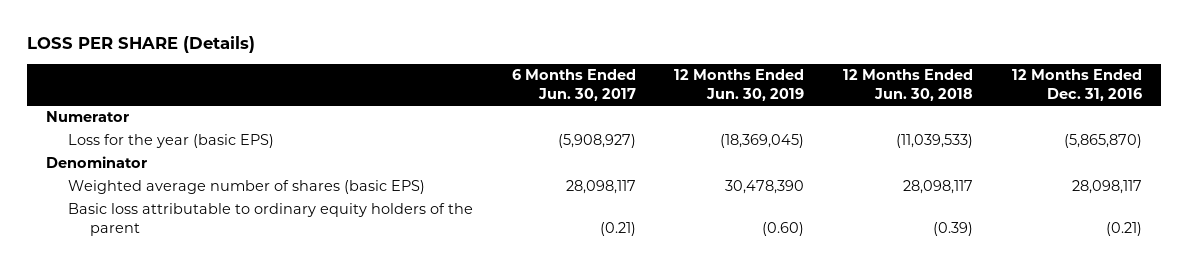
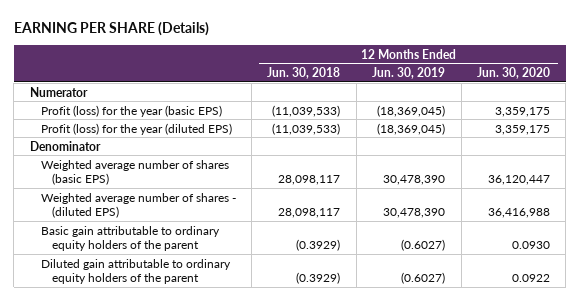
[26,36,255,54] LOSS PER SHARE (Details) -> [13,21,209,36] EARNING PER SHARE (Details)
[511,69,636,101] 6 Months Ended Jun. 30, 2017 -> none
[1011,69,1142,101] 12 Months Ended Dec. 31, 2016 -> none
none -> [476,67,550,80] Jun. 30, 2020
[68,134,275,149] Loss for the year (basic EPS) -> [40,104,222,117] Profit (loss) for the year (basic EPS)
none -> [40,122,232,135] Profit (loss) for the year (diluted EPS)
none -> [40,192,236,219] Weighted average number of shares - (diluted EPS)
[68,203,474,236] Basic loss attributable to ordinary equity holders of the parent -> [40,225,220,252] Basic gain attributable to ordinary equity holders of the parent
[762,221,805,236] (0.60) -> [401,239,446,252] (0.6027)
[933,221,974,236] (0.39) -> [296,239,341,252] (0.3929)
none -> [40,258,231,285] Diluted gain attributable to ordinary equity holders of the parent

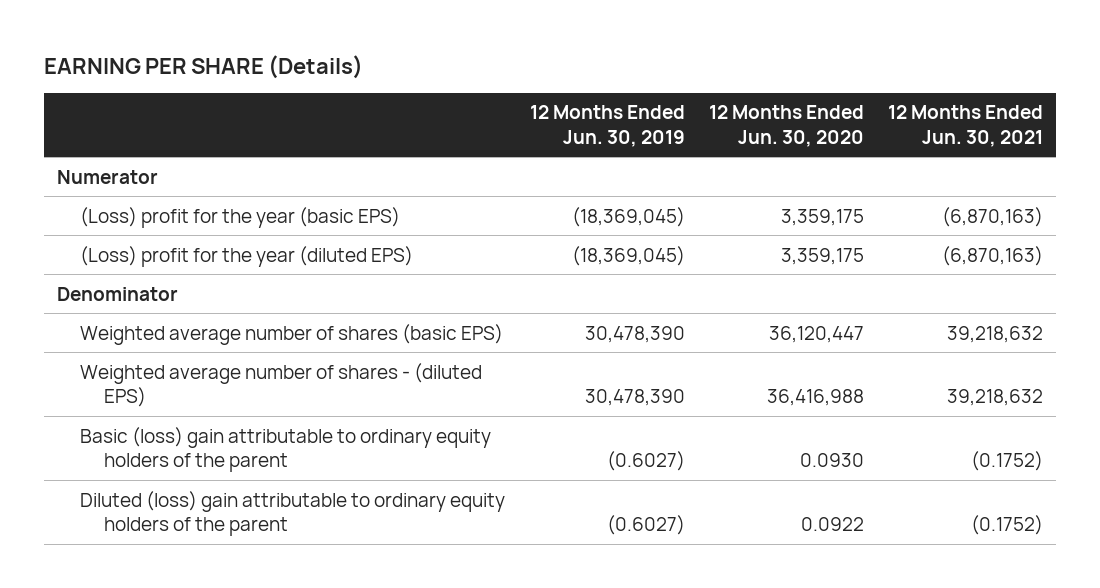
[267,67,341,80] Jun. 30, 2018 -> none
none -> [888,105,1044,147] 12 Months Ended Jun. 30, 2021
[40,104,222,117] Profit (loss) for the year (basic EPS) -> [80,206,401,228] (Loss) profit for the year (basic EPS)
[40,122,232,135] Profit (loss) for the year (diluted EPS) -> [80,245,414,267] (Loss) profit for the year (diluted EPS)
[40,225,220,252] Basic gain attributable to ordinary equity holders of the parent -> [80,426,492,472] Basic (loss) gain attributable to ordinary equity holders of the parent
[40,258,231,285] Diluted gain attributable to ordinary equity holders of the parent -> [80,490,506,536] Diluted (loss) gain attributable to ordinary equity holders of the parent

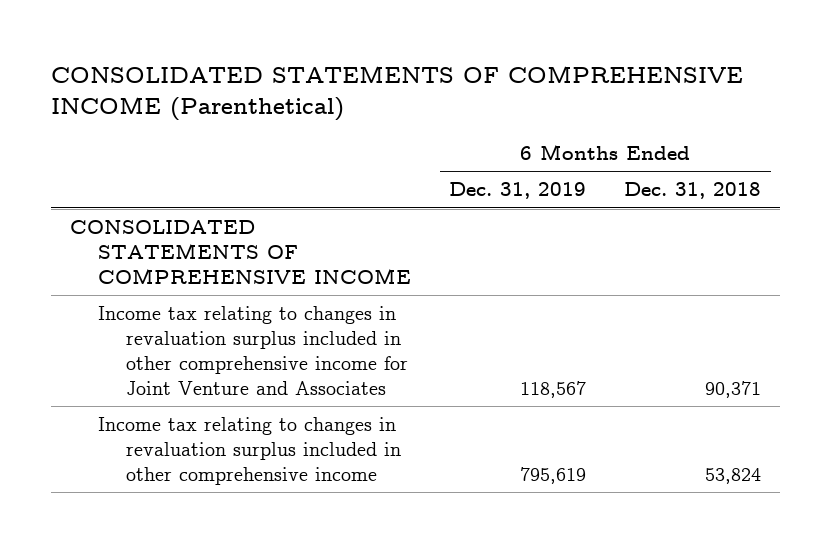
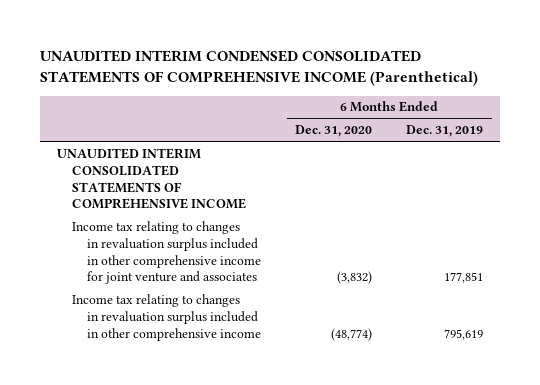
[51,65,744,122] CONSOLIDATED STATEMENTS OF COMPREHENSIVE INCOME (Parenthetical) -> [39,49,478,86] UNAUDITED INTERIM CONDENSED CONSOLIDATED STATEMENTS OF COMPREHENSIVE INCOME (Parenthetical)
[624,182,762,200] Dec. 31, 2018 -> none
none -> [295,125,373,138] Dec. 31, 2020
[70,220,412,284] CONSOLIDATED STATEMENTS OF COMPREHENSIVE INCOME -> [56,147,247,210] UNAUDITED INTERIM CONSOLIDATED STATEMENTS OF COMPREHENSIVE INCOME
[98,306,409,395] Income tax relating to changes in revaluation surplus included in other comprehensive income for Joint Venture and Associates -> [72,220,262,285] Income tax relating to changes in revaluation surplus included in other comprehensive income for joint venture and associates
[520,380,587,398] 118,567 -> [444,272,484,284] 177,851

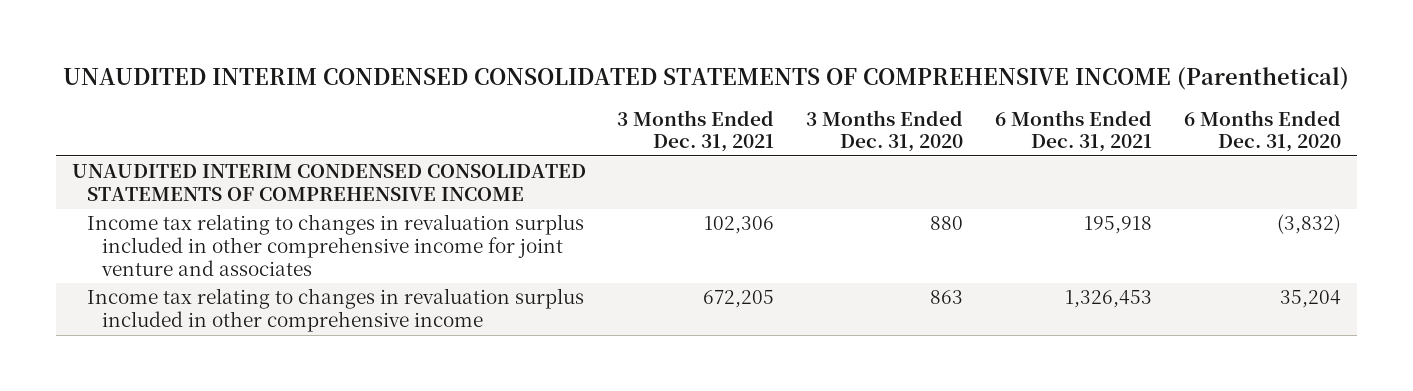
[406,125,484,138] Dec. 31, 2019 -> none
none -> [617,109,775,153] 3 Months Ended Dec. 31, 2021
none -> [806,109,964,153] 3 Months Ended Dec. 31, 2020
none -> [995,109,1153,153] 6 Months Ended Dec. 31, 2021
[56,147,247,210] UNAUDITED INTERIM CONSOLIDATED STATEMENTS OF COMPREHENSIVE INCOME -> [71,164,586,202] UNAUDITED INTERIM CONDENSED CONSOLIDATED STATEMENTS OF COMPREHENSIVE INCOME
[331,327,373,341] (48,774) -> [1279,290,1341,309] 35,204

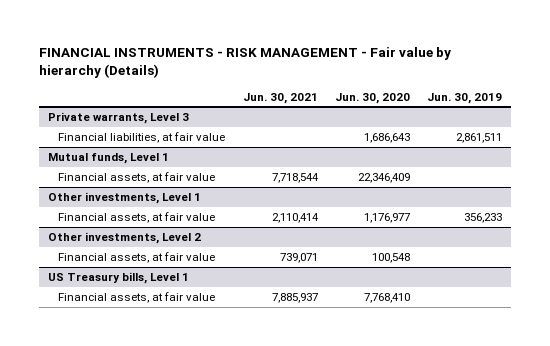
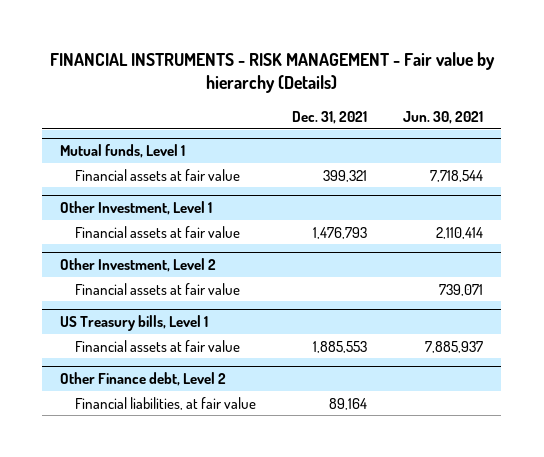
[335,92,411,104] Jun. 30, 2020 -> none
[427,92,503,104] Jun. 30, 2019 -> none
none -> [292,111,368,125] Dec. 31, 2021
[47,111,189,124] Private warrants, Level 3 -> none
[58,131,226,143] Financial liabilities, at fair value -> none
[58,171,216,183] Financial assets, at fair value -> [74,168,240,181] Financial assets at fair value
[47,191,201,204] Other investments, Level 1 -> [60,201,213,216] Other Investment, Level 1
[58,211,216,223] Financial assets, at fair value -> [74,225,240,238] Financial assets at fair value
[47,231,201,244] Other investments, Level 2 -> [60,258,217,273] Other Investment, Level 2
[58,251,216,263] Financial assets, at fair value -> [74,282,240,295] Financial assets at fair value
[58,291,216,303] Financial assets, at fair value -> [74,339,240,352] Financial assets at fair value
none -> [60,372,227,387] Other Finance debt, Level 2
none -> [74,396,256,410] Financial liabilities, at fair value

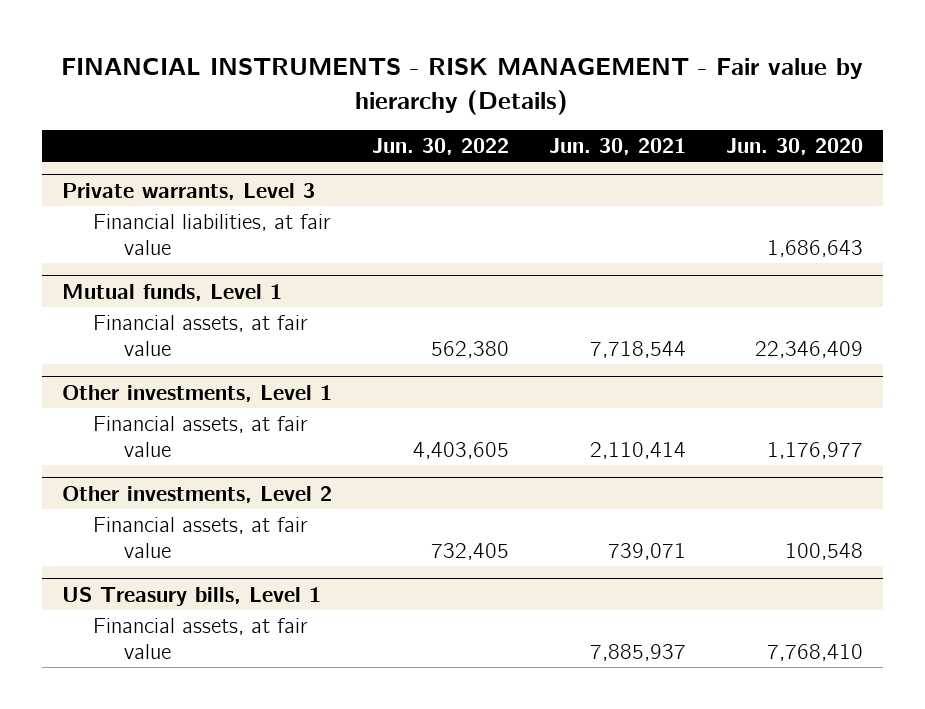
[292,111,368,125] Dec. 31, 2021 -> none
none -> [371,138,509,156] Jun. 30, 2022
none -> [726,138,864,156] Jun. 30, 2020
none -> [61,182,315,200] Private warrants, Level 3
none -> [92,214,331,255] Financial liabilities, at fair value
[74,168,240,181] Financial assets at fair value -> [92,315,308,356] Financial assets, at fair value
[60,201,213,216] Other Investment, Level 1 -> [61,384,332,402] Other investments, Level 1
[74,225,240,238] Financial assets at fair value -> [92,416,308,457] Financial assets, at fair value
[60,258,217,273] Other Investment, Level 2 -> [61,485,332,503] Other investments, Level 2
[74,282,240,295] Financial assets at fair value -> [92,517,308,558] Financial assets, at fair value
[60,372,227,387] Other Finance debt, Level 2 -> none
[74,396,256,410] Financial liabilities, at fair value -> none
[74,339,240,352] Financial assets at fair value -> [92,618,308,659] Financial assets, at fair value

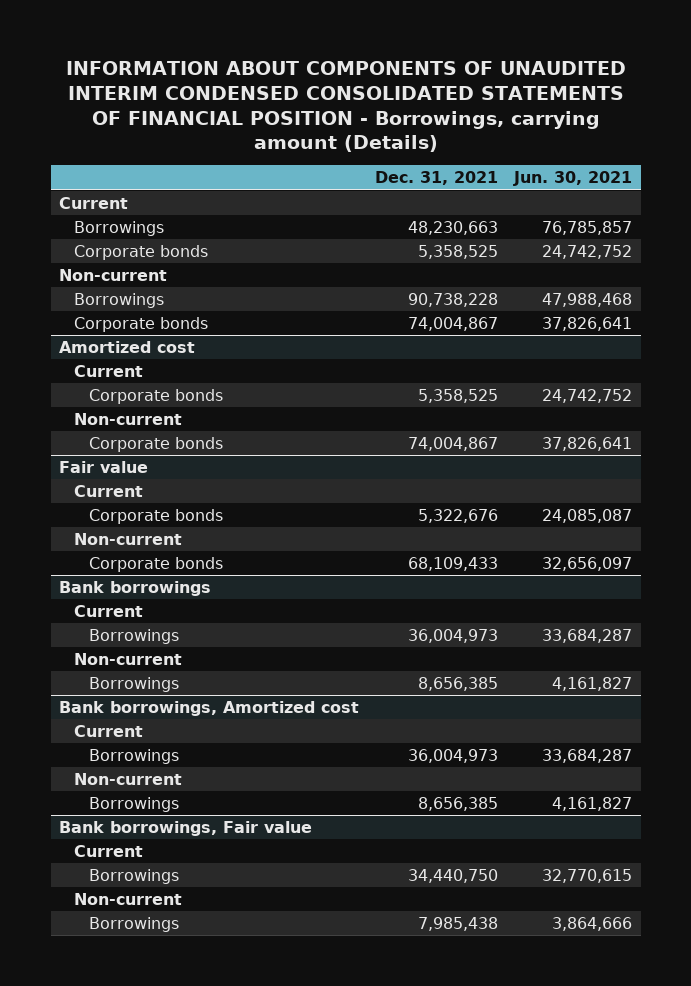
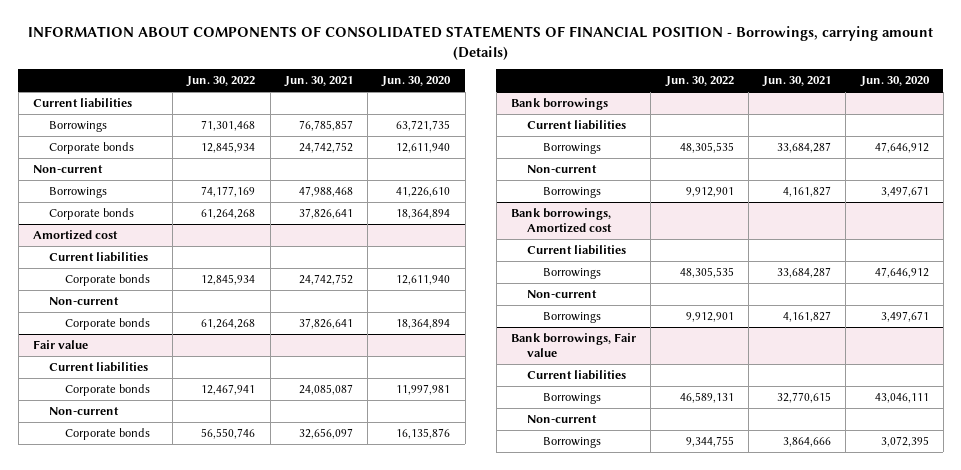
[65,61,626,153] INFORMATION ABOUT COMPONENTS OF UNAUDITED INTERIM CONDENSED CONSOLIDATED STATEMENTS OF FINANCIAL POSITION - Borrowings, carrying amount (Details) -> [27,26,933,60] INFORMATION ABOUT COMPONENTS OF CONSOLIDATED STATEMENTS OF FINANCIAL POSITION - Borrowings, carrying amount (Details)
[375,171,499,186] Dec. 31, 2021 -> none
none -> [186,76,256,88] Jun. 30, 2022
none -> [381,76,452,88] Jun. 30, 2020
[58,196,128,209] Current -> [32,98,132,109] Current liabilities
[73,364,143,377] Current -> [48,252,148,263] Current liabilities
[73,484,143,497] Current -> [48,362,148,373] Current liabilities
[73,604,143,617] Current -> [527,120,627,131] Current liabilities
[73,724,143,737] Current -> [527,245,627,256] Current liabilities
[73,844,143,857] Current -> [527,370,627,381] Current liabilities

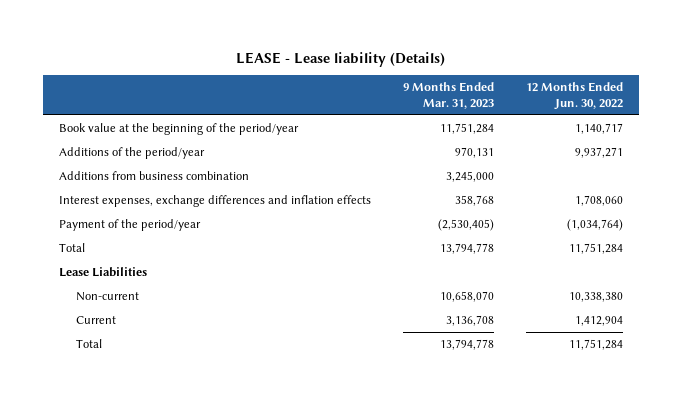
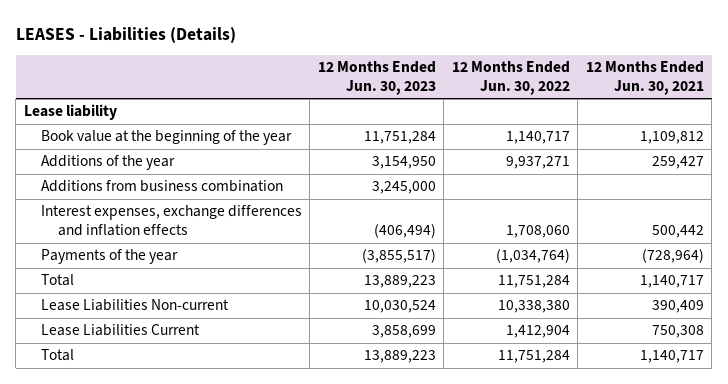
[235,51,445,67] LEASE - Lease liability (Details) -> [15,26,236,43] LEASES - Liabilities (Details)
[402,82,494,109] 9 Months Ended Mar. 31, 2023 -> none
none -> [317,61,436,96] 12 Months Ended Jun. 30, 2023
none -> [585,61,704,96] 12 Months Ended Jun. 30, 2021
none -> [23,104,117,121] Lease liability
[58,123,299,136] Book value at the beginning of the period/year -> [40,130,292,146] Book value at the beginning of the year
[58,147,205,160] Additions of the period/year -> [40,155,175,171] Additions of the year
[58,219,201,232] Payment of the period/year -> [40,249,178,265] Payments of the year
[58,267,147,278] Lease Liabilities -> none
[75,292,139,302] Non-current -> [40,299,229,312] Lease Liabilities Non-current
[75,316,116,325] Current -> [40,324,200,337] Lease Liabilities Current

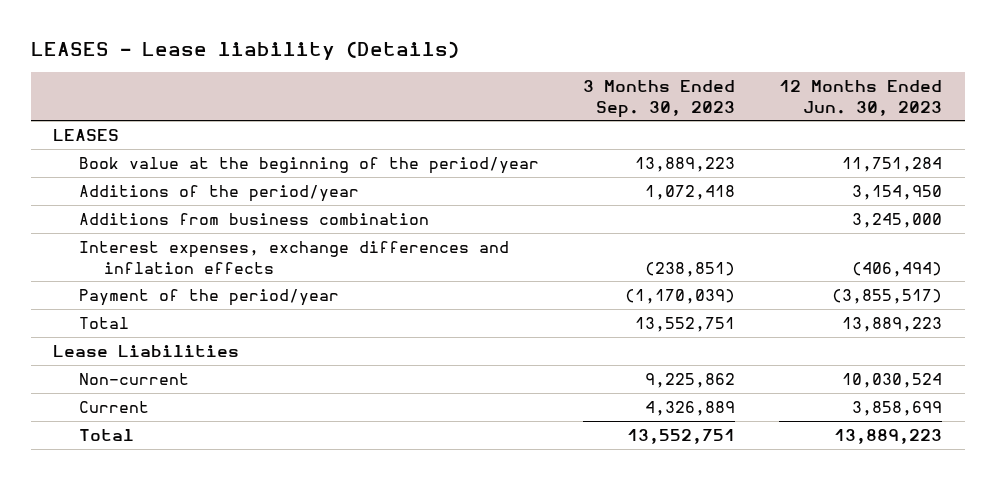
[15,26,236,43] LEASES - Liabilities (Details) -> [30,40,459,60] LEASES - Lease liability (Details)
[451,61,570,96] 12 Months Ended Jun. 30, 2022 -> none
[585,61,704,96] 12 Months Ended Jun. 30, 2021 -> none
none -> [582,80,735,118] 3 Months Ended Sep. 30, 2023
[23,104,117,121] Lease liability -> none
none -> [52,129,119,142] LEASES
[40,130,292,146] Book value at the beginning of the year -> [78,157,539,175] Book value at the beginning of the period/year
[40,155,175,171] Additions of the year -> [78,185,359,203] Additions of the period/year
[40,249,178,265] Payments of the year -> [78,289,339,307] Payment of the period/year
none -> [52,345,239,358] Lease Liabilities
[40,299,229,312] Lease Liabilities Non-current -> [78,373,189,386] Non-current
[40,324,200,337] Lease Liabilities Current -> [78,401,149,414] Current

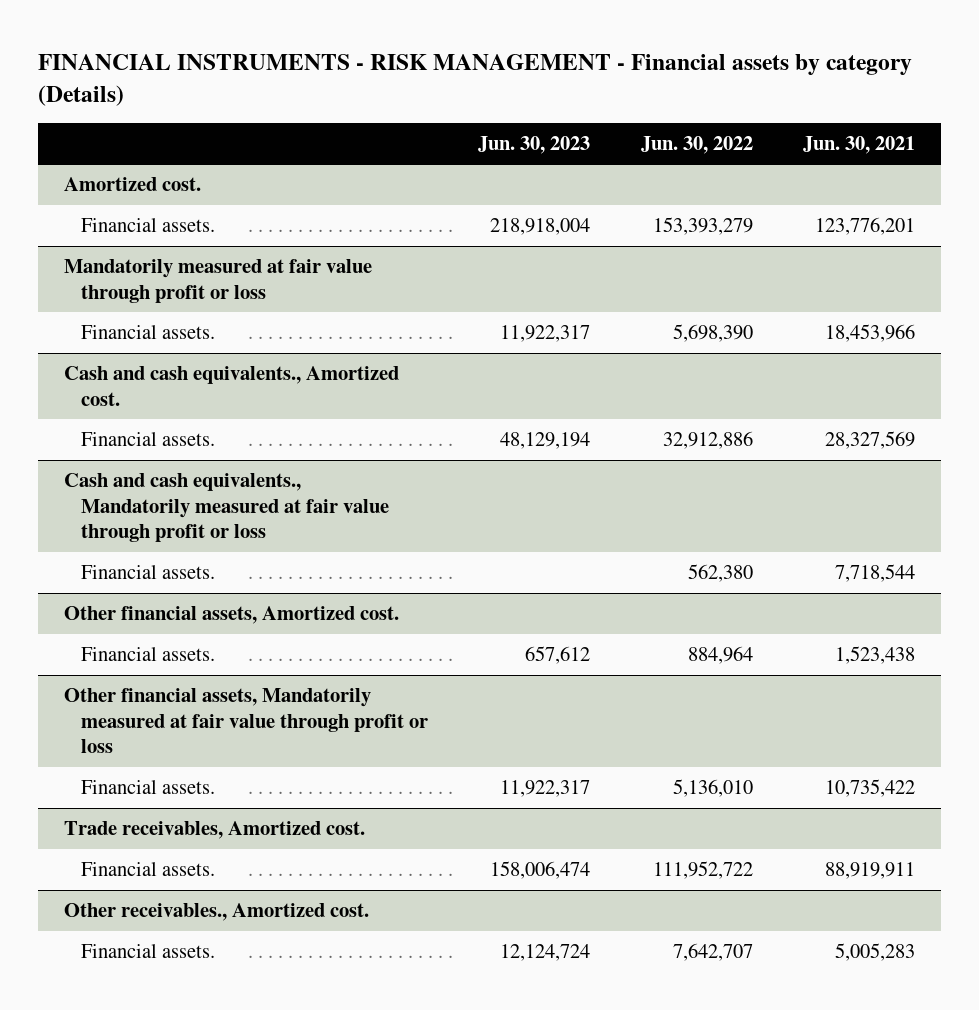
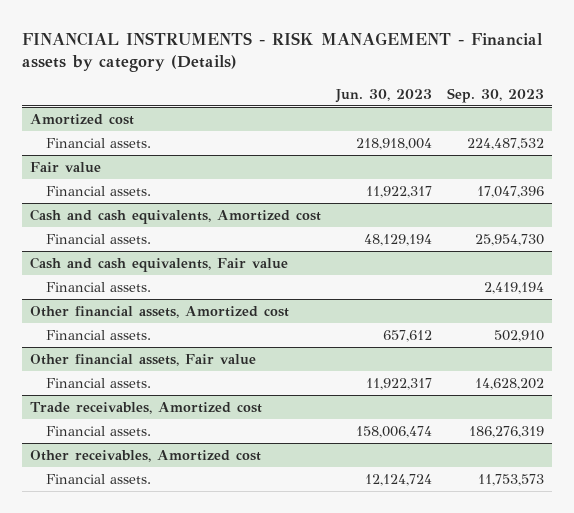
[640,135,753,154] Jun. 30, 2022 -> none
[803,135,916,154] Jun. 30, 2021 -> none
none -> [447,87,545,103] Sep. 30, 2023
[63,177,201,192] Amortized cost. -> [29,114,134,126] Amortized cost
[63,259,372,303] Mandatorily measured at fair value through profit or loss -> [29,162,101,174] Fair value
[63,366,399,406] Cash and cash equivalents., Amortized cost. -> [29,209,321,225] Cash and cash equivalents, Amortized cost
[63,473,389,543] Cash and cash equivalents., Mandatorily measured at fair value through profit or loss -> none
none -> [29,257,288,273] Cash and cash equivalents, Fair value
[63,606,399,625] Other financial assets, Amortized cost. -> [29,306,289,319] Other financial assets, Amortized cost
[63,688,428,754] Other financial assets, Mandatorily measured at fair value through profit or loss -> none
none -> [29,354,256,367] Other financial assets, Fair value
[63,821,365,840] Trade receivables, Amortized cost. -> [29,402,262,415] Trade receivables, Amortized cost
[63,903,369,922] Other receivables., Amortized cost. -> [29,450,261,463] Other receivables, Amortized cost

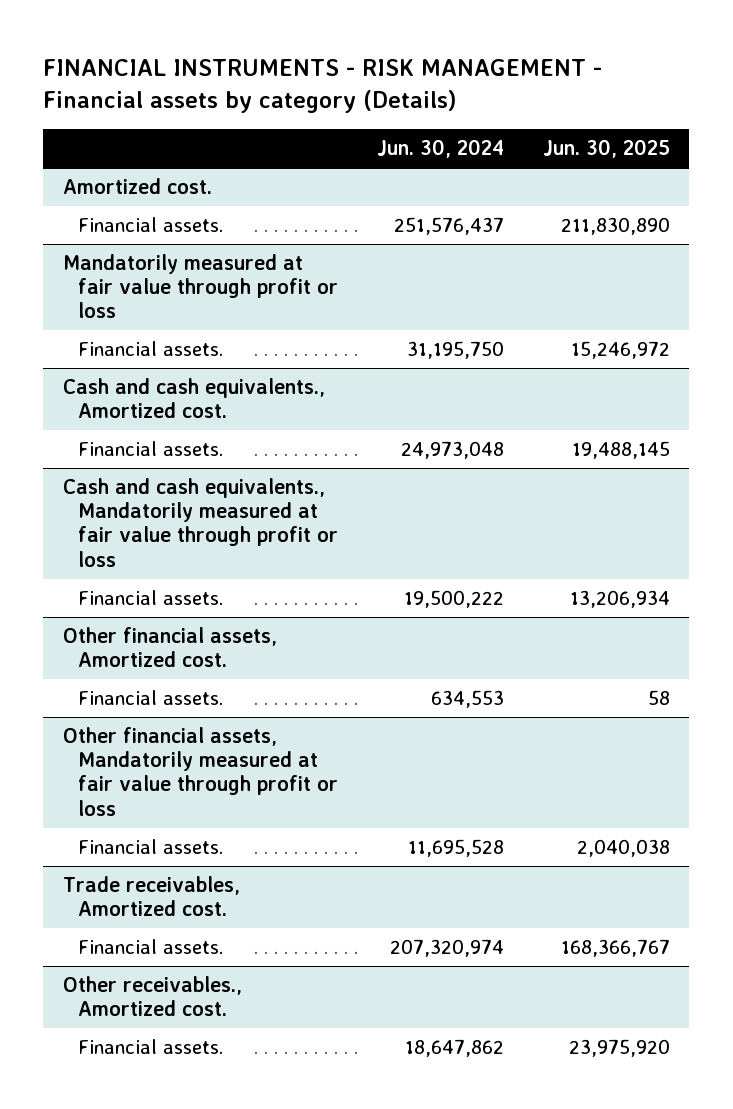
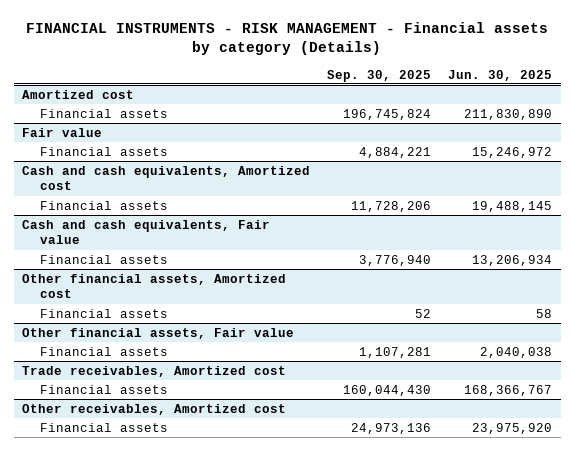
[376,139,504,159] Jun. 30, 2024 -> none
none -> [327,69,432,82] Sep. 30, 2025
[62,478,339,567] Cash and cash equivalents., Mandatorily measured at fair value through profit or loss -> none
[62,727,339,816] Other financial assets, Mandatorily measured at fair value through profit or loss -> none
[62,178,212,195] Amortized cost. -> [22,89,135,99] Amortized cost
[78,217,224,233] Financial assets. -> [39,108,168,118] Financial assets
[62,254,339,319] Mandatorily measured at fair value through profit or loss -> [22,127,103,137] Fair value
[78,341,224,357] Financial assets. -> [39,146,168,156] Financial assets
[62,378,325,419] Cash and cash equivalents., Amortized cost. -> [22,165,311,191] Cash and cash equivalents, Amortized cost
[78,441,224,457] Financial assets. -> [39,200,168,210] Financial assets
none -> [22,219,271,245] Cash and cash equivalents, Fair value
[78,590,224,606] Financial assets. -> [39,254,168,264] Financial assets
[62,627,277,668] Other financial assets, Amortized cost. -> [22,273,287,299] Other financial assets, Amortized cost
[78,690,224,706] Financial assets. -> [39,308,168,318] Financial assets
none -> [22,327,295,339] Other financial assets, Fair value
[78,839,224,855] Financial assets. -> [39,346,168,356] Financial assets
[62,876,240,917] Trade receivables, Amortized cost. -> [22,365,287,377] Trade receivables, Amortized cost
[78,939,224,955] Financial assets. -> [39,384,168,394] Financial assets
[62,976,242,1017] Other receivables., Amortized cost. -> [22,403,287,415] Other receivables, Amortized cost
[78,1039,224,1055] Financial assets. -> [39,422,168,432] Financial assets

